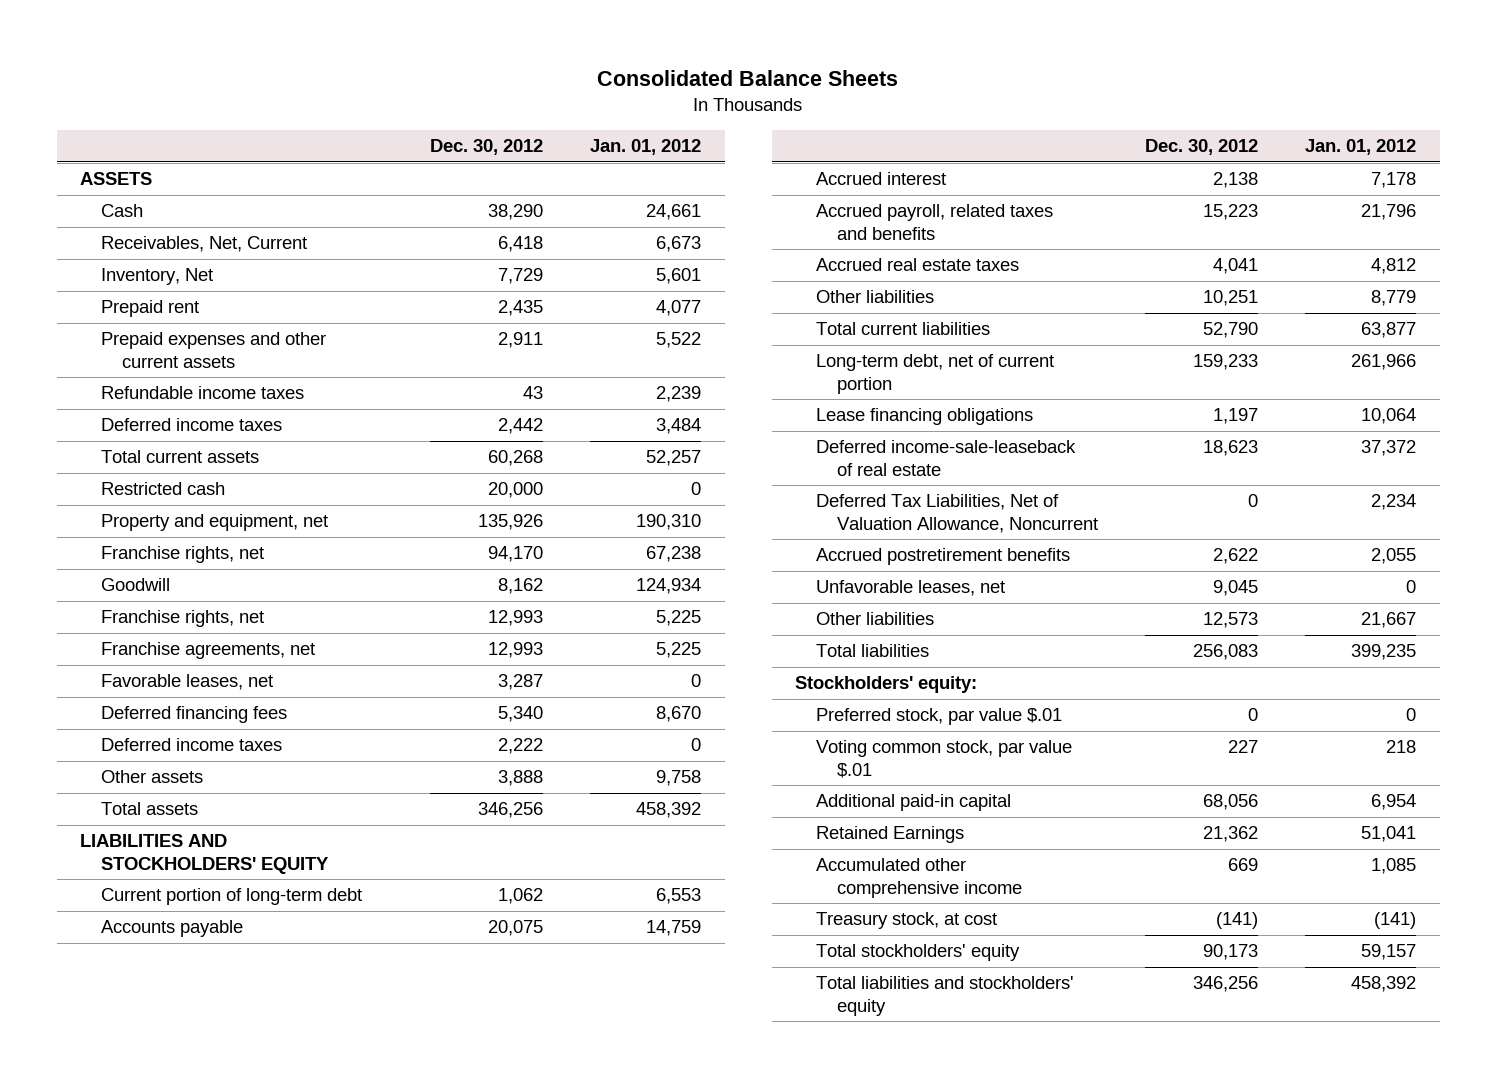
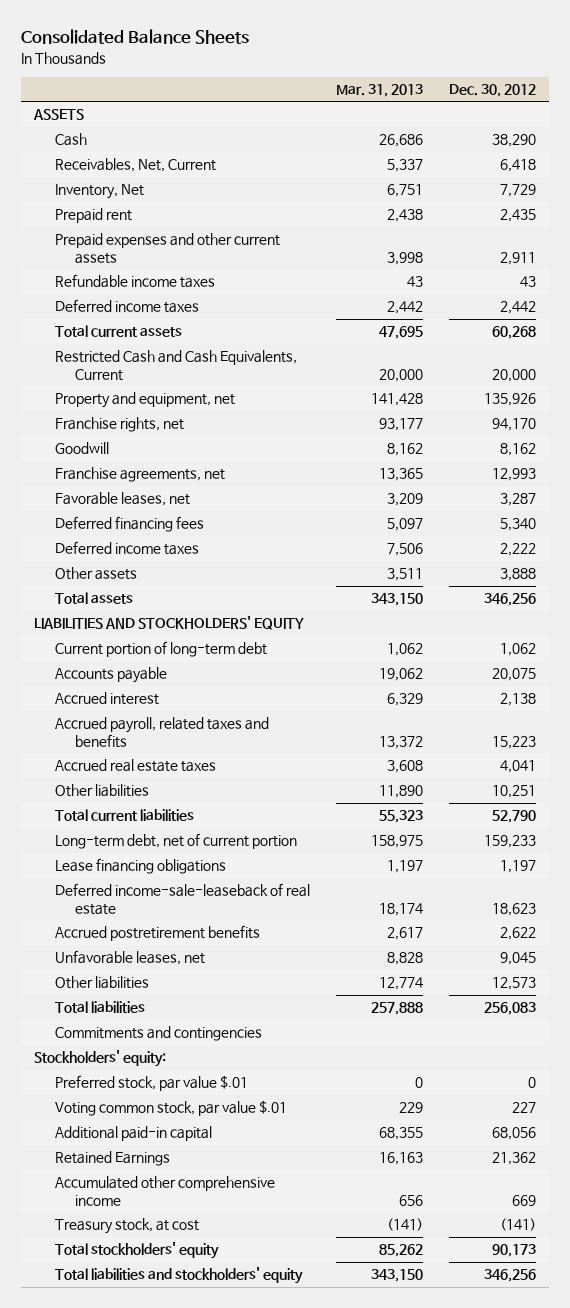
[590,139,702,156] Jan. 01, 2012 -> none
none -> [335,84,423,98] Mar. 31, 2013
[101,482,226,496] Restricted cash -> none
none -> [54,350,297,381] Restricted Cash and Cash Equivalents, Current
[101,610,265,628] Franchise rights, net -> none
[815,494,1098,533] Deferred Tax Liabilities, Net of Valuation Allowance, Noncurrent -> none
none -> [54,1026,262,1042] Commitments and contingencies

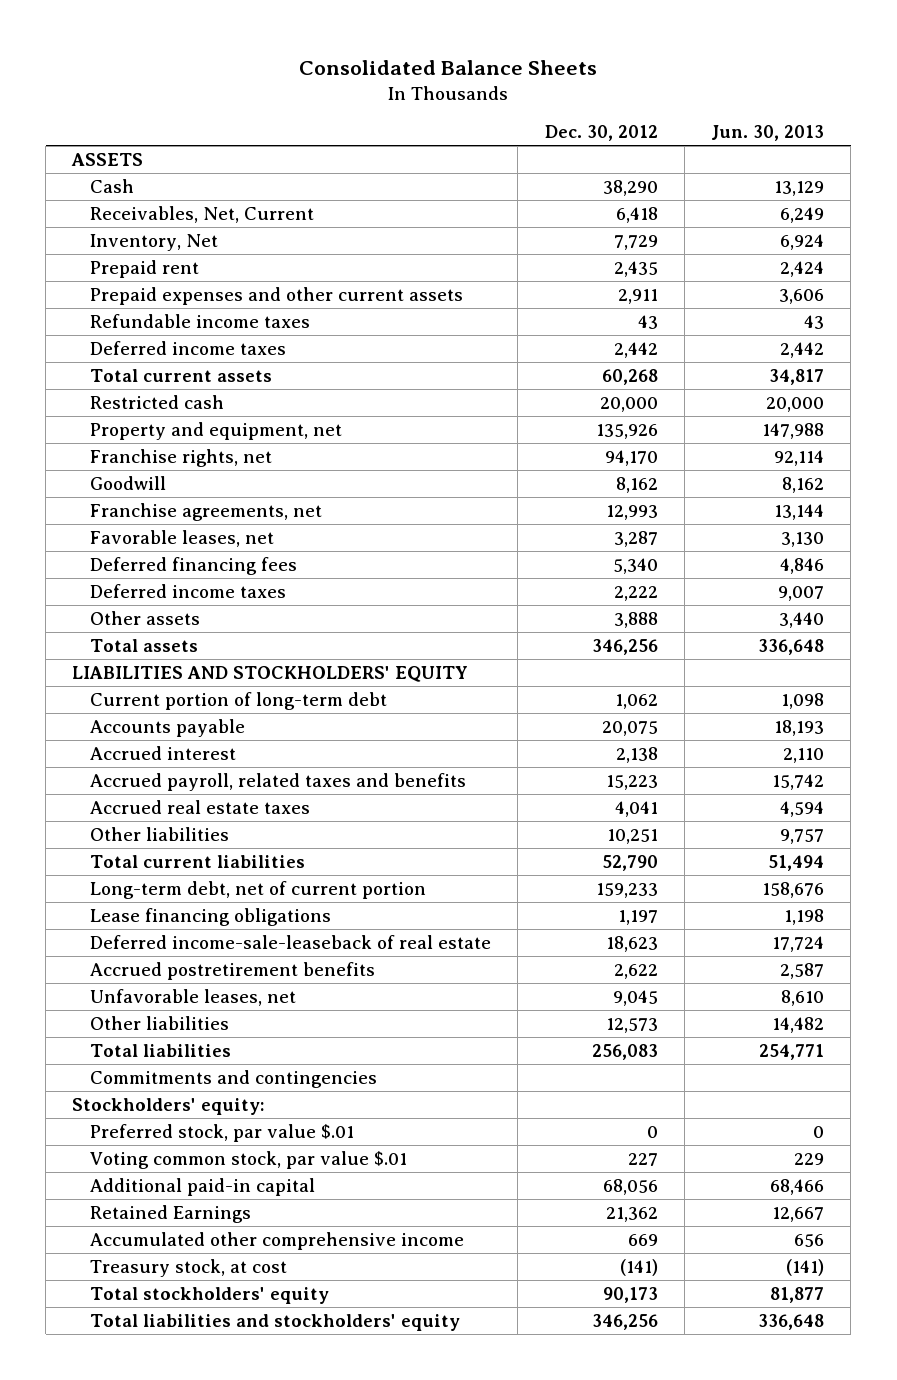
[335,84,423,98] Mar. 31, 2013 -> none
none -> [711,125,825,142] Jun. 30, 2013
[54,350,297,381] Restricted Cash and Cash Equivalents, Current -> none
none -> [90,394,225,409] Restricted cash

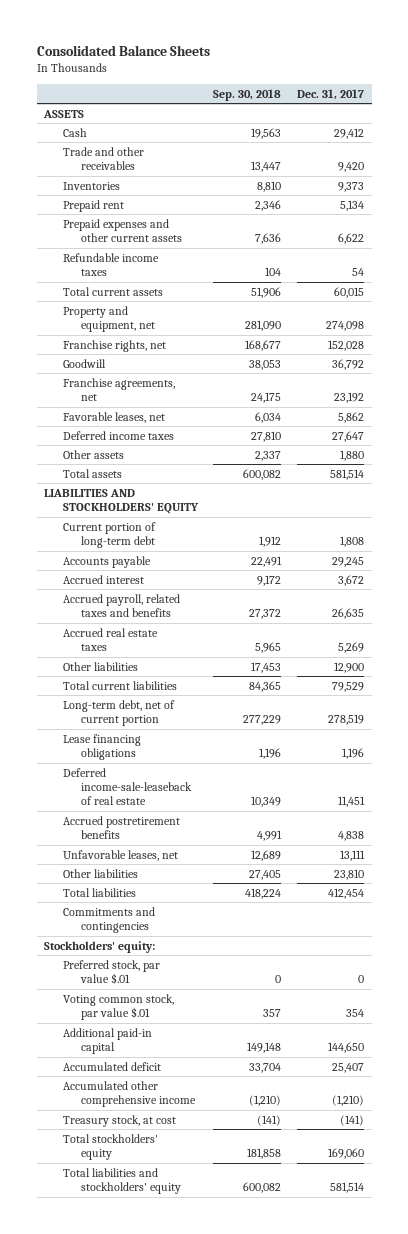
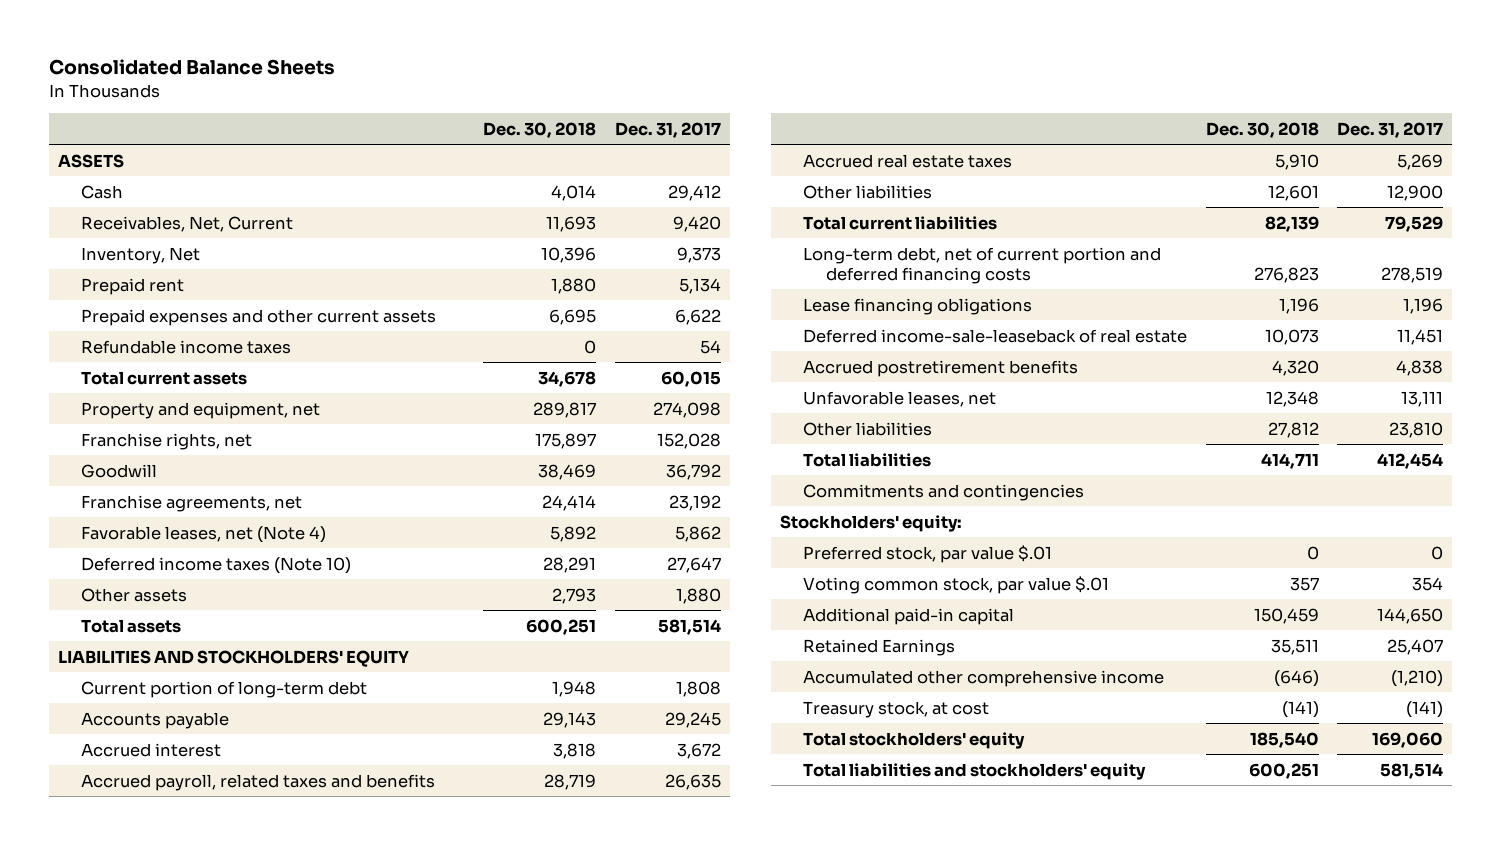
[213,88,282,101] Sep. 30, 2018 -> none
none -> [483,121,597,138] Dec. 30, 2018
[62,146,144,170] Trade and other receivables -> [80,215,293,232] Receivables, Net, Current
[62,181,120,190] Inventories -> [80,246,200,264] Inventory, Net
[62,411,165,423] Favorable leases, net -> [80,525,326,543] Favorable leases, net (Note 4)
[62,430,174,440] Deferred income taxes -> [80,556,351,574] Deferred income taxes (Note 10)
[62,699,175,726] Long-term debt, net of current portion -> [803,246,1162,284] Long-term debt, net of current portion and deferred financing costs
[62,1061,161,1071] Accumulated deficit -> [803,638,956,656] Retained Earnings

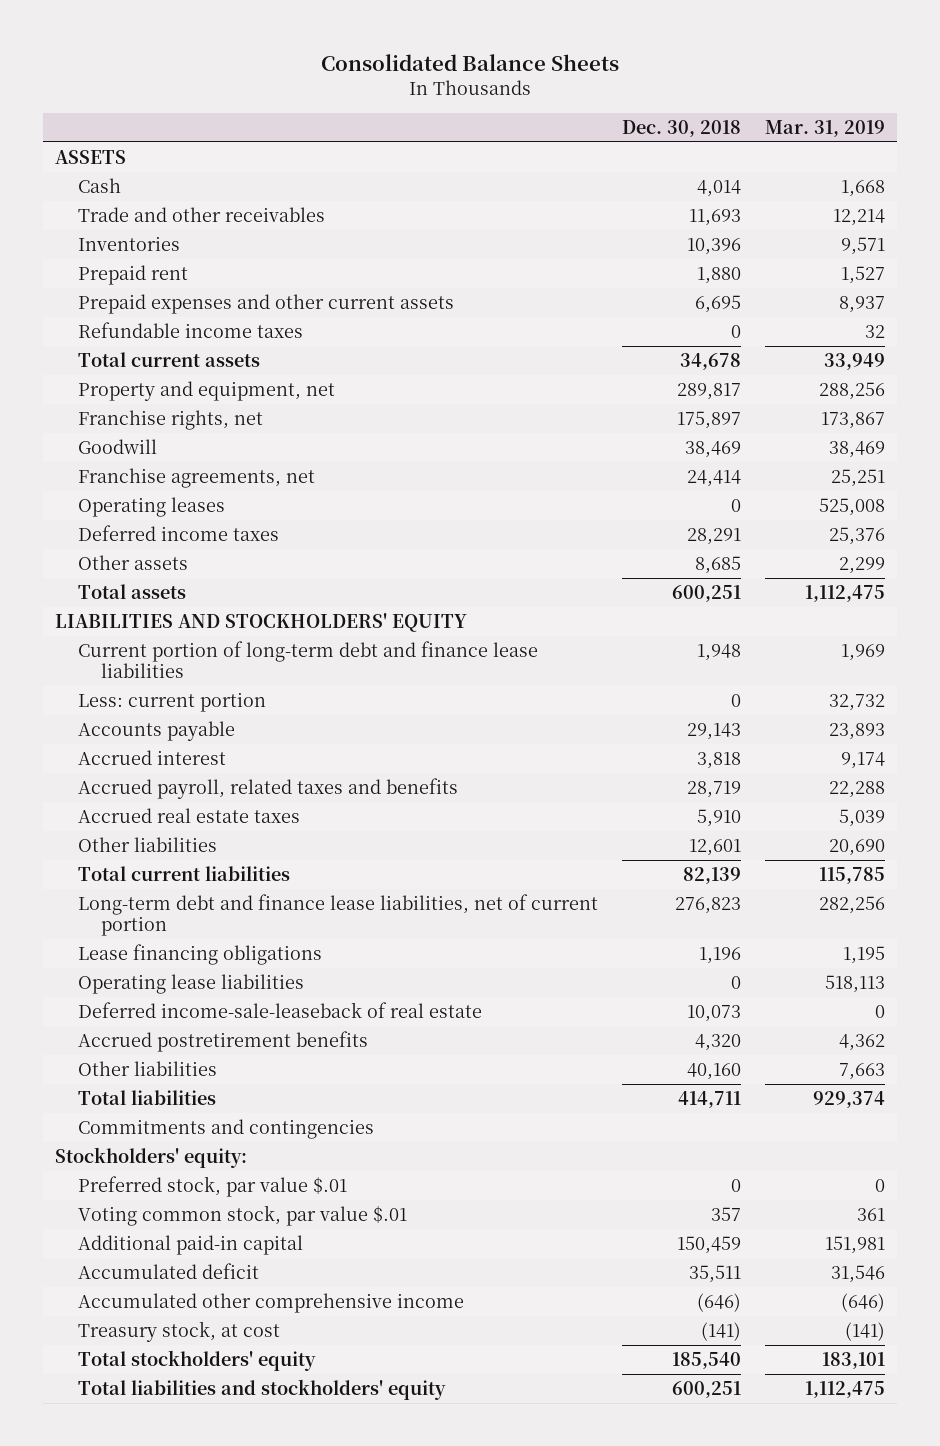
[614,121,721,138] Dec. 31, 2017 -> none
none -> [765,120,886,138] Mar. 31, 2019
[80,215,293,232] Receivables, Net, Current -> [78,206,326,222] Trade and other receivables
[80,246,200,264] Inventory, Net -> [78,235,181,251] Inventories
[80,525,326,543] Favorable leases, net (Note 4) -> none
none -> [78,496,226,517] Operating leases
[80,556,351,574] Deferred income taxes (Note 10) -> [78,524,280,541] Deferred income taxes
[552,587,597,604] 2,793 -> [695,555,742,574] 8,685
[80,680,367,698] Current portion of long-term debt -> [78,640,539,678] Current portion of long-term debt and finance lease liabilities
none -> [78,691,267,712] Less: current portion
[803,246,1162,284] Long-term debt, net of current portion and deferred financing costs -> [78,893,599,936] Long-term debt and finance lease liabilities, net of current portion
none -> [78,973,305,994] Operating lease liabilities
[803,390,997,407] Unfavorable leases, net -> none
[1267,421,1319,438] 27,812 -> [687,1062,742,1080] 40,160
[803,638,956,656] Retained Earnings -> [78,1262,260,1279] Accumulated deficit

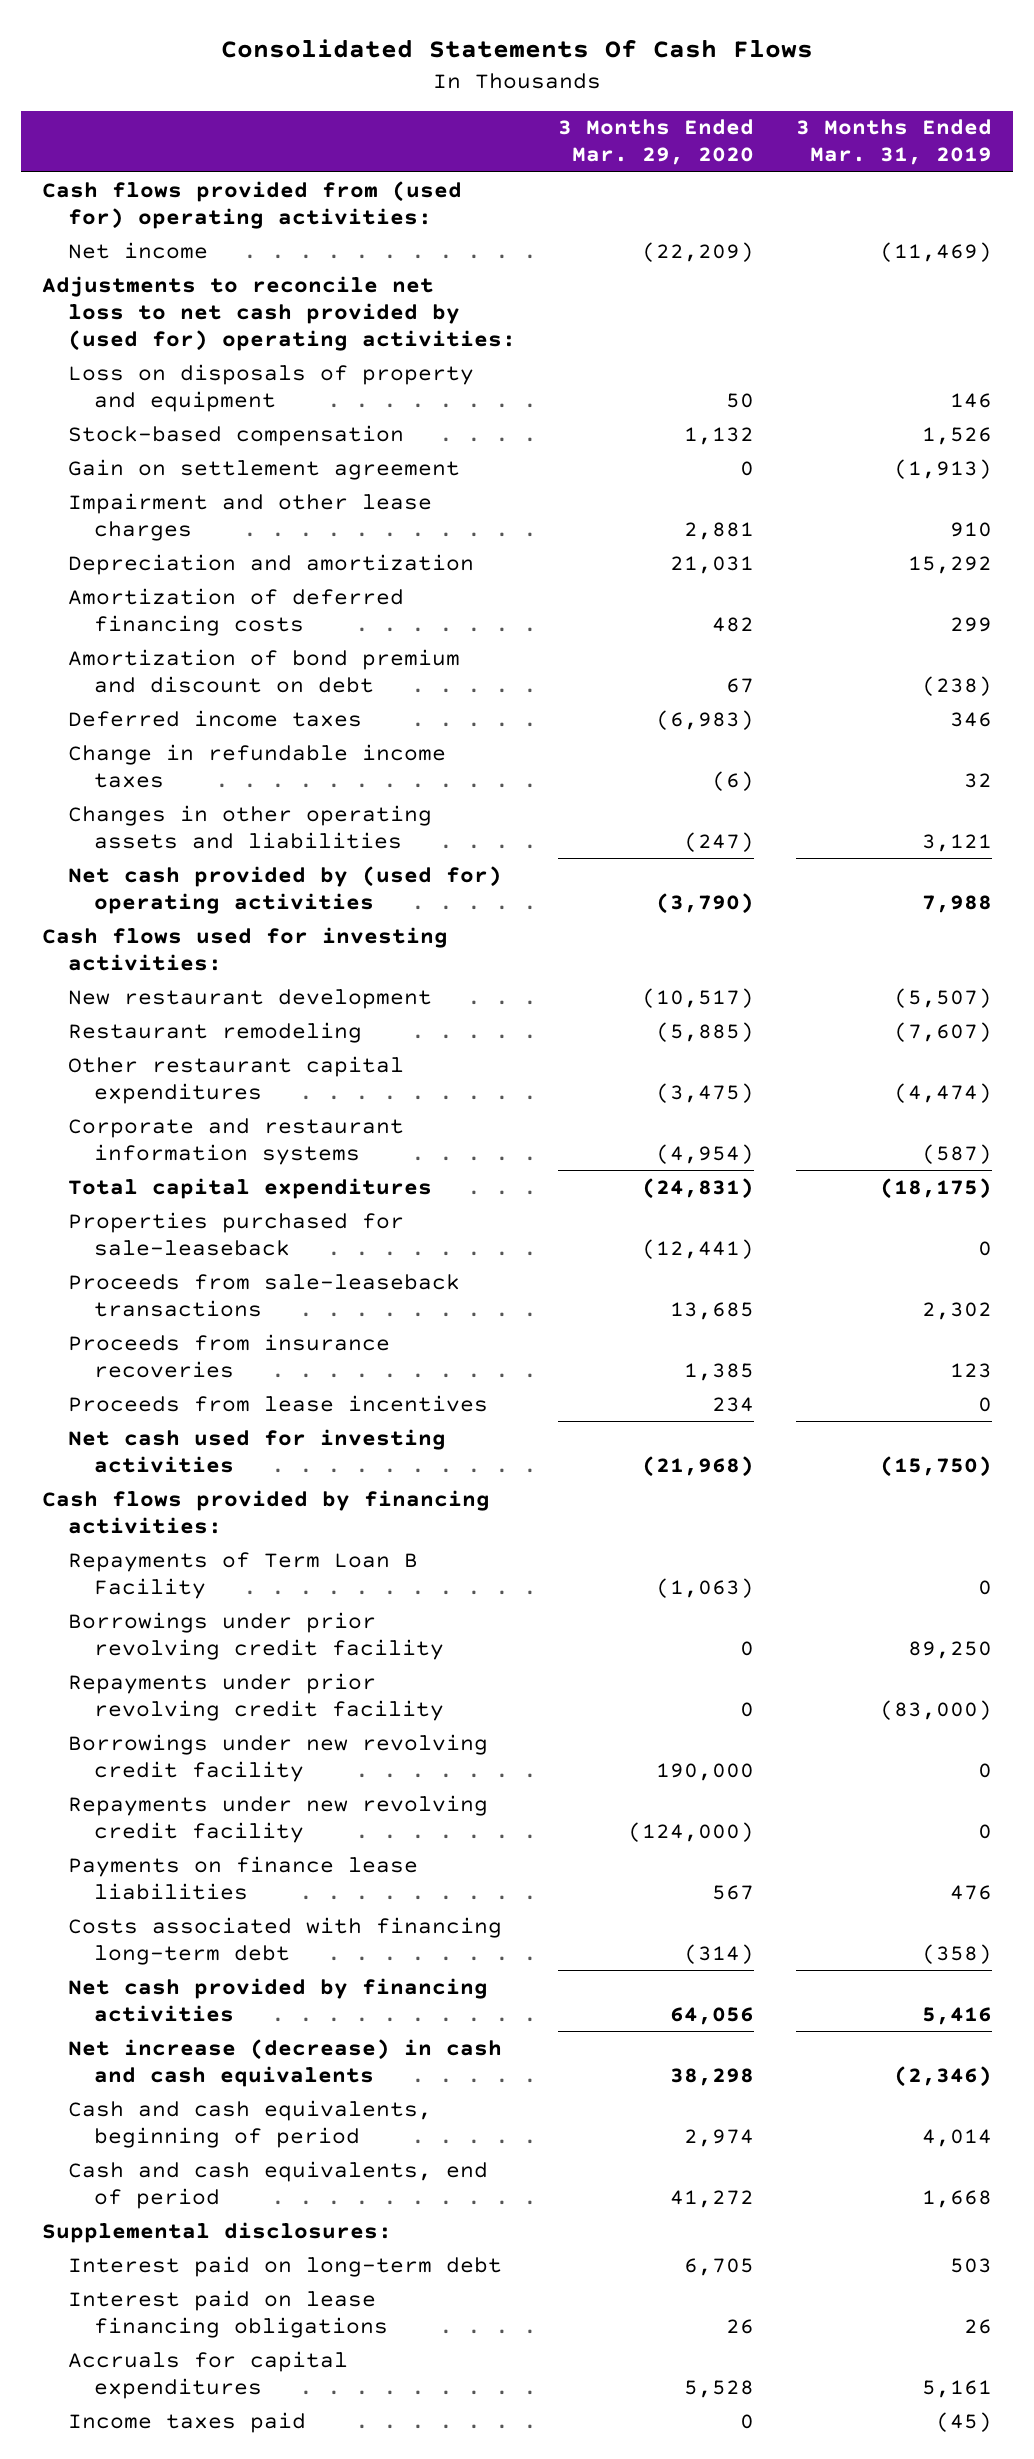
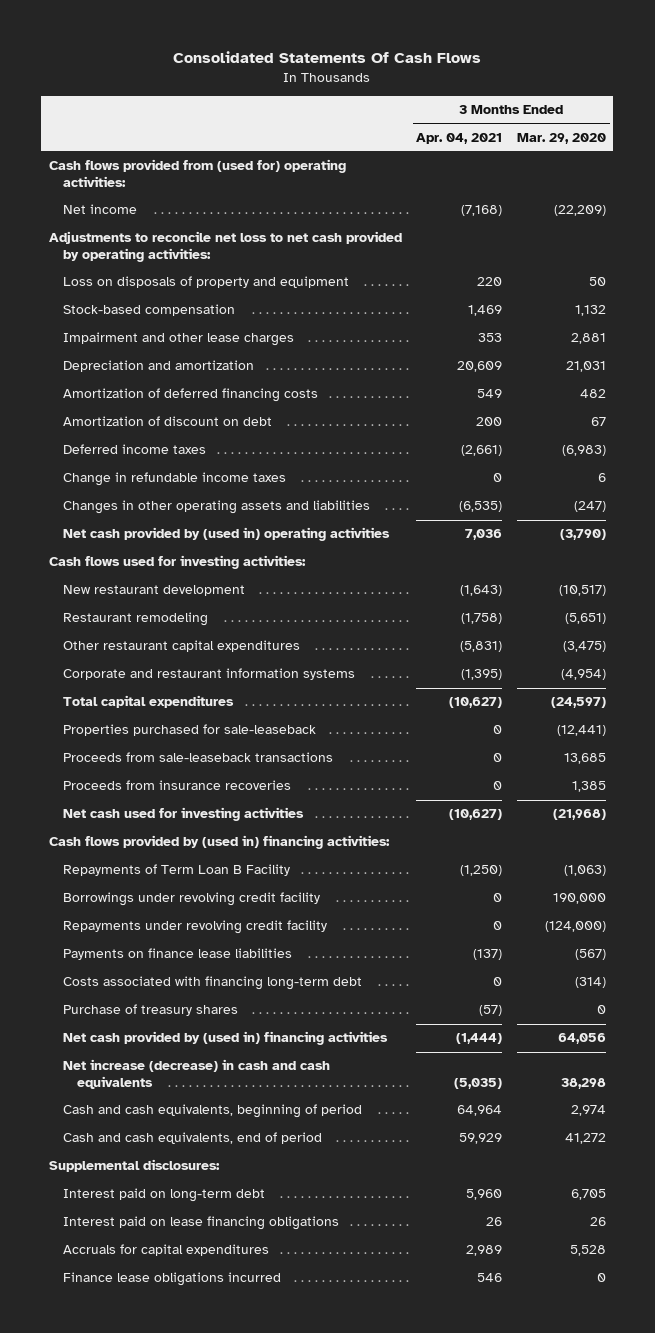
[795,119,992,166] 3 Months Ended Mar. 31, 2019 -> none
none -> [416,132,503,144] Apr. 04, 2021
[42,275,516,351] Adjustments to reconcile net loss to net cash provided by (used for) operating activities: -> [48,231,402,263] Adjustments to reconcile net loss to net cash provided by operating activities:
[67,458,460,480] Gain on settlement agreement -> none
[67,648,460,693] Amortization of bond premium and discount on debt -> [62,416,272,427] Amortization of discount on debt
[711,770,754,791] (6) -> [598,473,607,483] 6
[67,865,502,914] Net cash provided by (used for) operating activities -> [62,527,390,542] Net cash provided by (used in) operating activities
[655,1021,754,1042] (5,885) -> [565,613,607,625] (5,651)
[641,1177,754,1199] (24,831) -> [551,697,607,709] (24,597)
[67,1394,488,1412] Proceeds from lease incentives -> none
[42,1489,491,1534] Cash flows provided by financing activities: -> [48,835,390,850] Cash flows provided by (used in) financing activities:
[67,1733,488,1782] Borrowings under new revolving credit facility -> none
[67,1794,488,1843] Repayments under new revolving credit facility -> none
[67,1611,444,1660] Borrowings under prior revolving credit facility -> [62,892,320,907] Borrowings under revolving credit facility
[739,1640,754,1656] 0 -> [553,893,607,905] 190,000
[67,1672,444,1721] Repayments under prior revolving credit facility -> [62,920,327,935] Repayments under revolving credit facility
[739,1701,754,1717] 0 -> [545,921,607,933] (124,000)
[711,1884,754,1900] 567 -> [575,949,607,961] (567)
none -> [62,1004,238,1017] Purchase of treasury shares
[67,1977,488,2022] Net cash provided by financing activities -> [62,1031,388,1046] Net cash provided by (used in) financing activities
[67,2411,306,2433] Income taxes paid -> none
none -> [62,1272,281,1287] Finance lease obligations incurred

